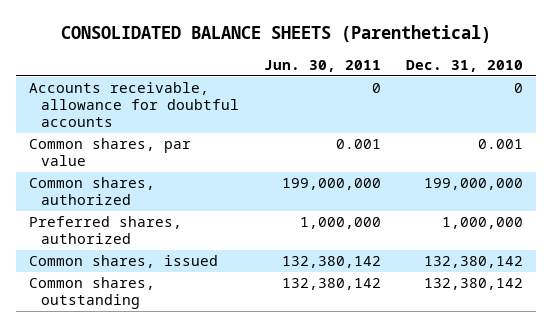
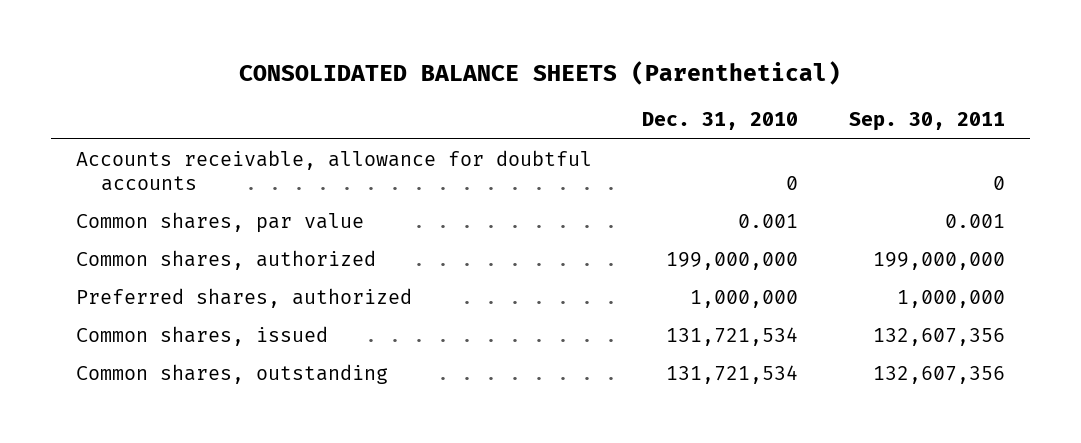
[264,59,382,72] Jun. 30, 2011 -> none
none -> [848,112,1005,132] Sep. 30, 2011
[424,256,524,269] 132,380,142 -> [666,326,799,346] 131,721,534
[424,278,524,291] 132,380,142 -> [666,364,799,384] 131,721,534

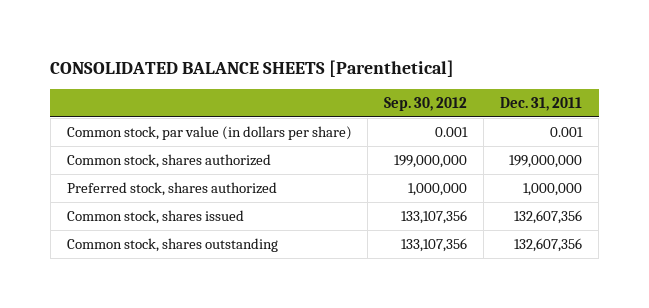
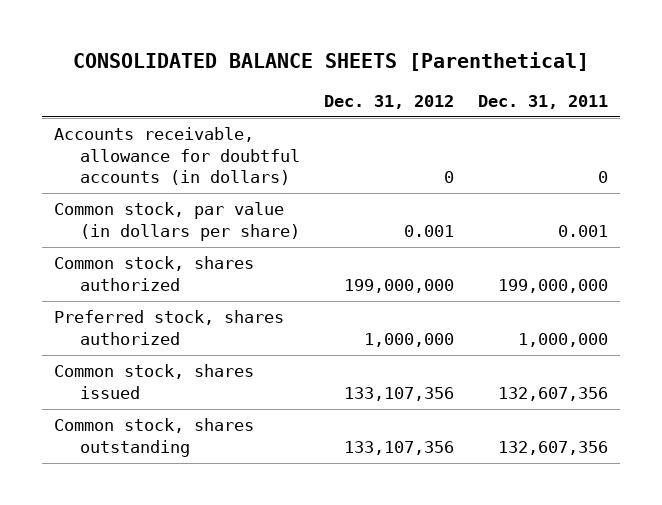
[384,96,468,111] Sep. 30, 2012 -> none
none -> [324,94,455,109] Dec. 31, 2012
none -> [53,127,300,186] Accounts receivable, allowance for doubtful accounts (in dollars)

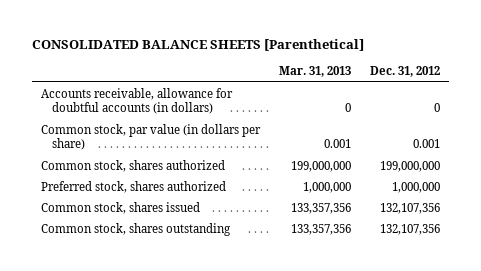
[478,94,609,109] Dec. 31, 2011 -> none
none -> [278,66,351,78] Mar. 31, 2013
[344,386,455,401] 133,107,356 -> [379,202,440,214] 132,107,356
[344,440,455,455] 133,107,356 -> [379,223,440,235] 132,107,356

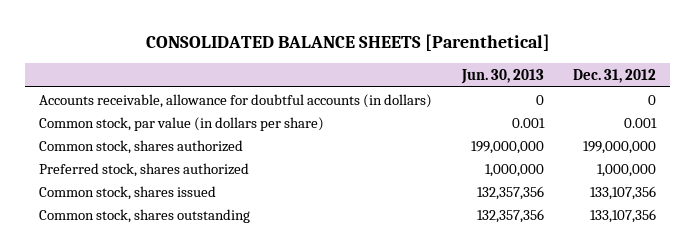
[278,66,351,78] Mar. 31, 2013 -> none
none -> [460,69,544,85] Jun. 30, 2013
[379,202,440,214] 132,107,356 -> [589,185,656,200] 133,107,356
[379,223,440,235] 132,107,356 -> [589,208,656,223] 133,107,356

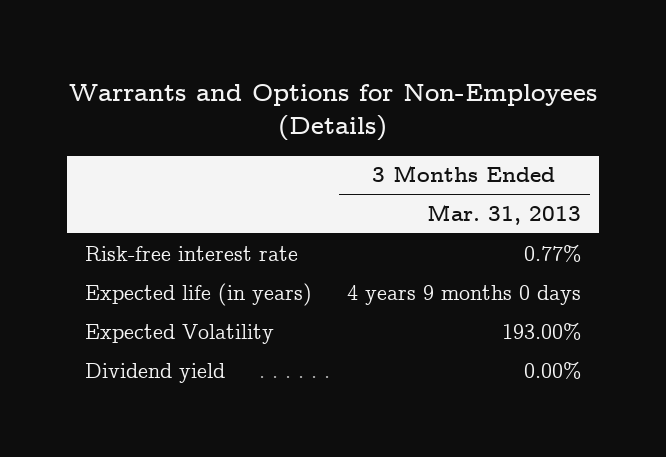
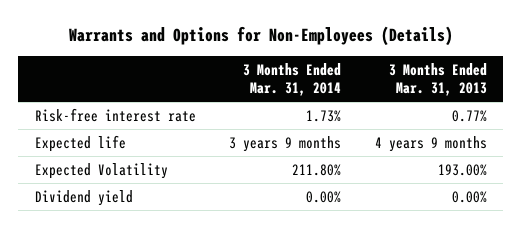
none -> [243,62,342,96] 3 Months Ended Mar. 31, 2014
[85,282,313,306] Expected life (in years) -> [34,134,126,152] Expected life
[347,284,582,305] 4 years 9 months 0 days -> [374,135,487,152] 4 years 9 months

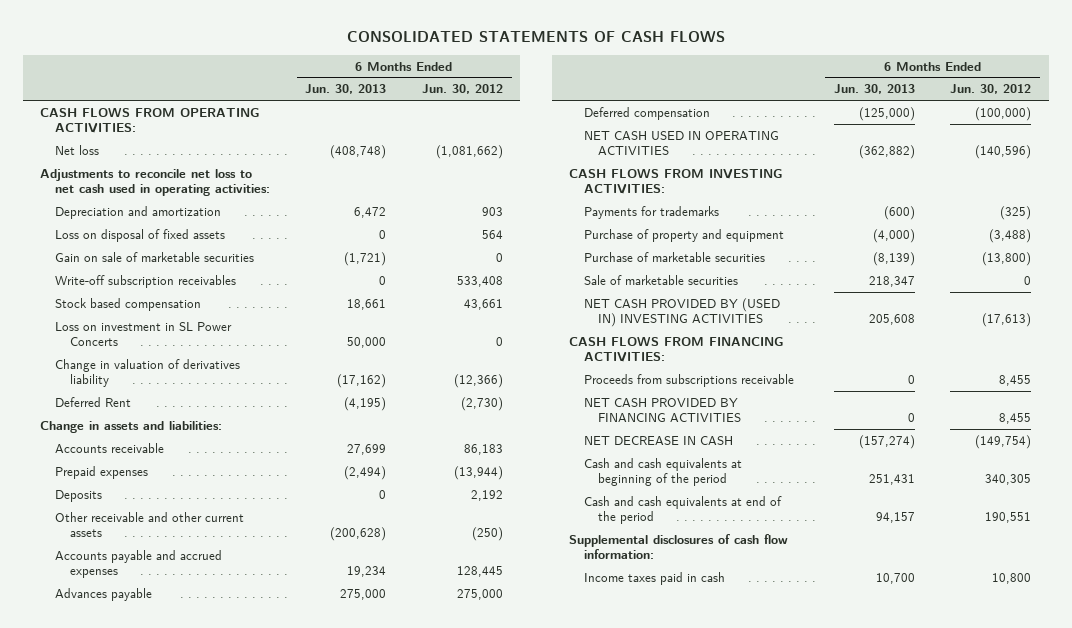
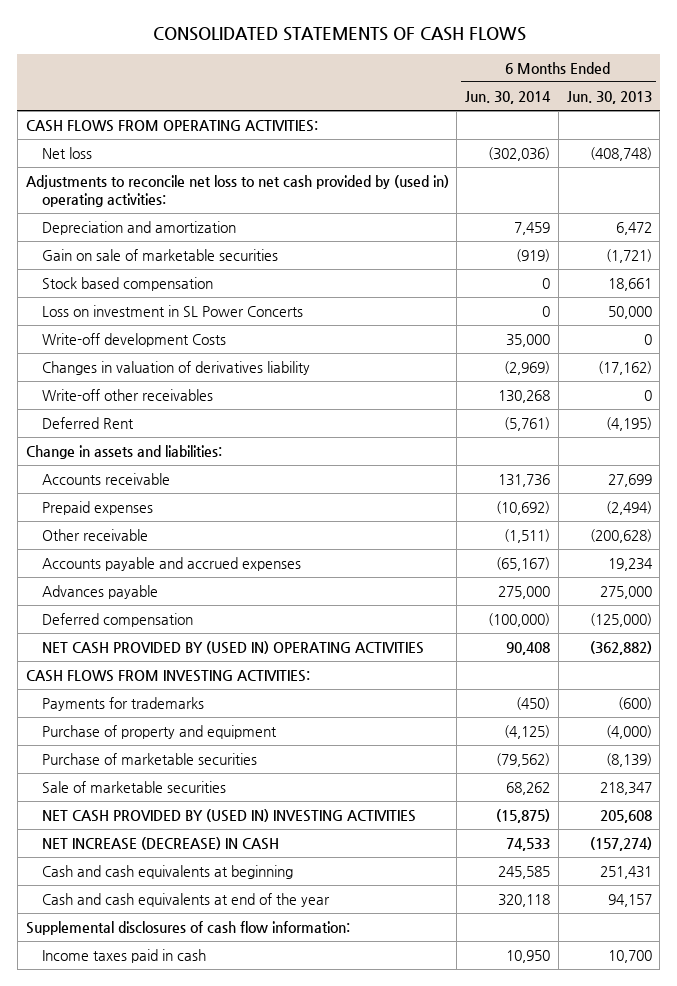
[421,84,503,95] Jun. 30, 2012 -> none
none -> [465,91,552,105] Jun. 30, 2014
[40,168,271,197] Adjustments to reconcile net loss to net cash used in operating activities: -> [25,175,449,207] Adjustments to reconcile net loss to net cash provided by (used in) operating activities:
[55,228,226,242] Loss on disposal of fixed assets -> none
[55,274,237,288] Write-off subscription receivables -> none
none -> [42,333,227,348] Write-off development Costs
[55,358,241,388] Change in valuation of derivatives liability -> [42,361,311,376] Changes in valuation of derivatives liability
none -> [42,389,214,402] Write-off other receivables
[55,489,103,502] Deposits -> none
[55,511,245,538] Other receivable and other current assets -> [42,529,149,542] Other receivable
[583,130,779,156] NET CASH USED IN OPERATING ACTIVITIES -> [42,641,425,655] NET CASH PROVIDED BY (USED IN) OPERATING ACTIVITIES
[569,336,785,363] CASH FLOWS FROM FINANCING ACTIVITIES: -> none
[583,373,794,387] Proceeds from subscriptions receivable -> none
[583,397,742,423] NET CASH PROVIDED BY FINANCING ACTIVITIES -> none
[583,435,733,445] NET DECREASE IN CASH -> [42,837,280,851] NET INCREASE (DECREASE) IN CASH
[583,457,742,487] Cash and cash equivalents at beginning of the period -> [42,865,294,880] Cash and cash equivalents at beginning
[583,495,782,525] Cash and cash equivalents at end of the period -> [42,893,331,908] Cash and cash equivalents at end of the year

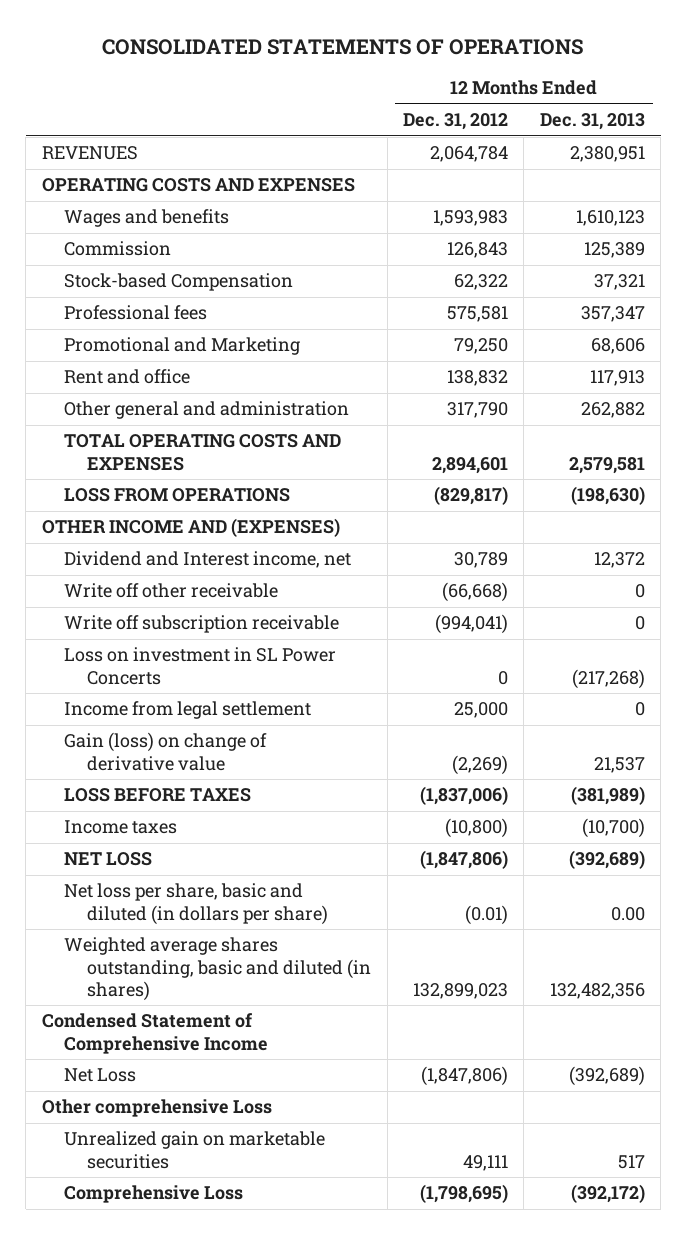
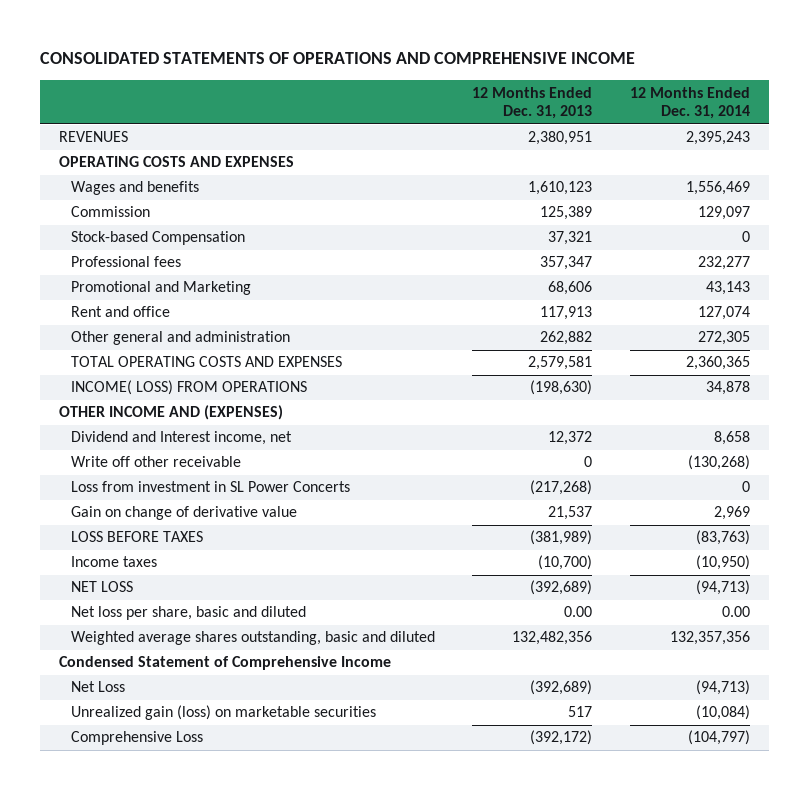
[102,38,584,55] CONSOLIDATED STATEMENTS OF OPERATIONS -> [39,52,635,65] CONSOLIDATED STATEMENTS OF OPERATIONS AND COMPREHENSIVE INCOME
[402,113,508,131] Dec. 31, 2012 -> none
none -> [629,86,750,120] 12 Months Ended Dec. 31, 2014
[64,488,291,503] LOSS FROM OPERATIONS -> [70,380,307,396] INCOME( LOSS) FROM OPERATIONS
[64,615,340,634] Write off subscription receivable -> none
[64,701,312,720] Income from legal settlement -> none
[64,647,337,685] Loss on investment in SL Power Concerts -> [70,481,350,493] Loss from investment in SL Power Concerts
[64,732,268,771] Gain (loss) on change of derivative value -> [70,506,297,521] Gain on change of derivative value
[64,883,329,925] Net loss per share, basic and diluted (in dollars per share) -> [70,606,306,621] Net loss per share, basic and diluted
[64,937,372,1001] Weighted average shares outstanding, basic and diluted (in shares) -> [70,631,435,646] Weighted average shares outstanding, basic and diluted
[41,1099,272,1118] Other comprehensive Loss -> none
[64,1131,326,1169] Unrealized gain on marketable securities -> [70,705,376,721] Unrealized gain (loss) on marketable securities

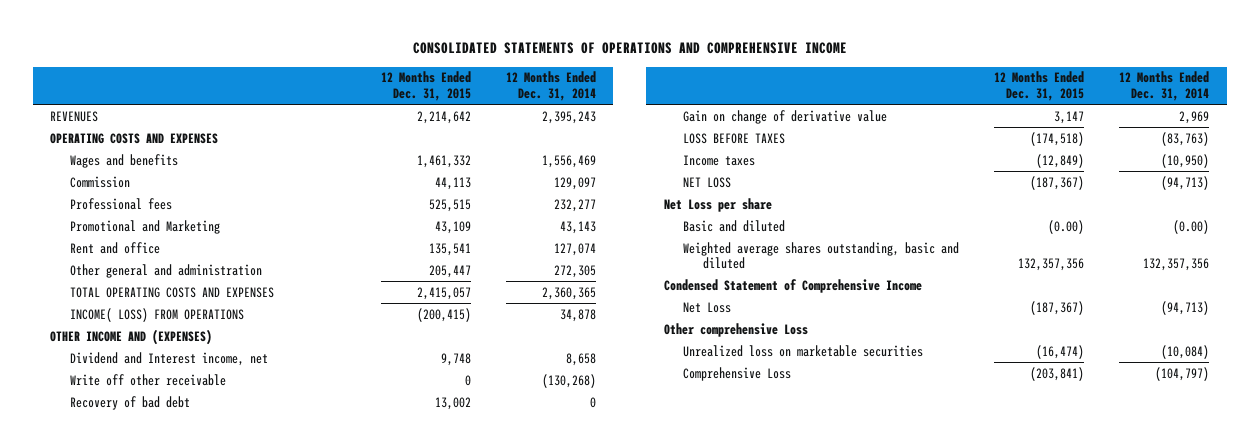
[472,86,593,120] 12 Months Ended Dec. 31, 2013 -> none
none -> [380,71,471,101] 12 Months Ended Dec. 31, 2015
[70,231,245,246] Stock-based Compensation -> none
[70,481,350,493] Loss from investment in SL Power Concerts -> none
none -> [69,395,190,410] Recovery of bad debt
none -> [663,197,772,212] Net Loss per share
[70,606,306,621] Net loss per share, basic and diluted -> [683,219,786,232] Basic and diluted
[721,606,750,618] 0.00 -> [1173,219,1210,234] (0.00)
none -> [663,322,808,337] Other comprehensive Loss
[70,705,376,721] Unrealized gain (loss) on marketable securities -> [683,344,924,357] Unrealized loss on marketable securities

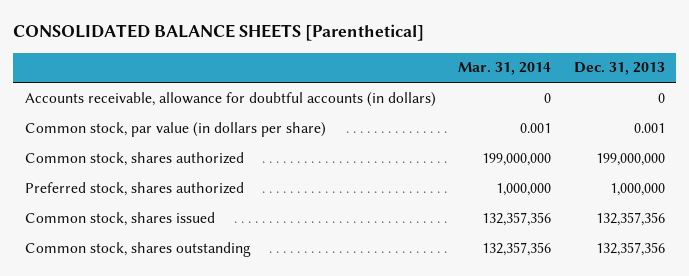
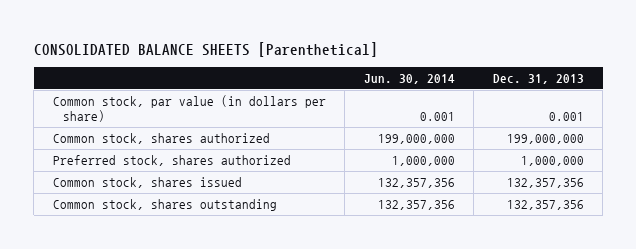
[458,62,552,76] Mar. 31, 2014 -> none
none -> [363,74,455,85] Jun. 30, 2014
[24,91,436,107] Accounts receivable, allowance for doubtful accounts (in dollars) -> none

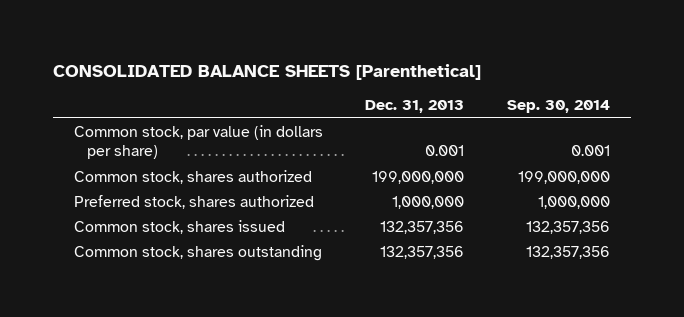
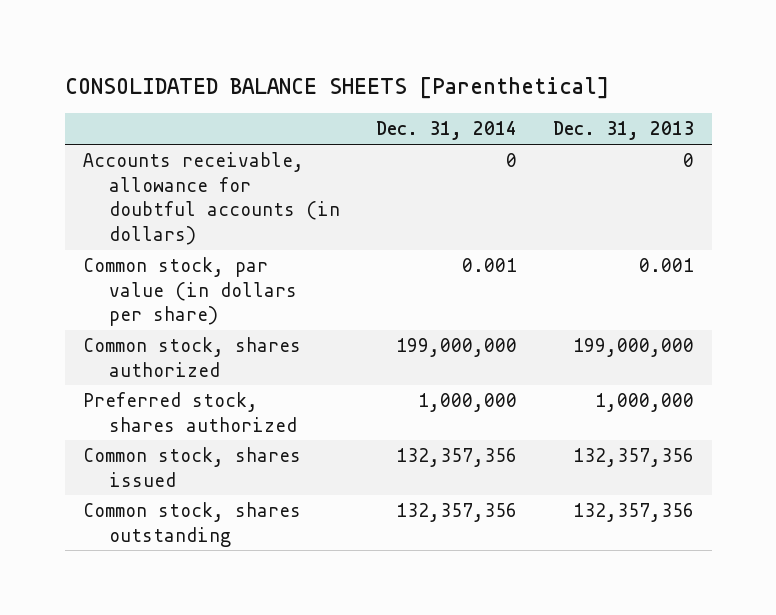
[506,100,610,114] Sep. 30, 2014 -> none
none -> [375,121,517,141] Dec. 31, 2014
none -> [82,151,340,246] Accounts receivable, allowance for doubtful accounts (in dollars)

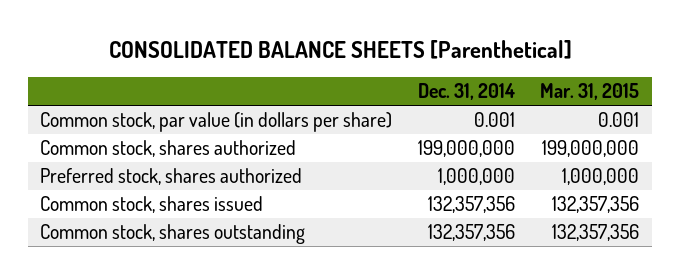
[552,121,694,141] Dec. 31, 2013 -> none
none -> [540,83,640,101] Mar. 31, 2015
[82,151,340,246] Accounts receivable, allowance for doubtful accounts (in dollars) -> none

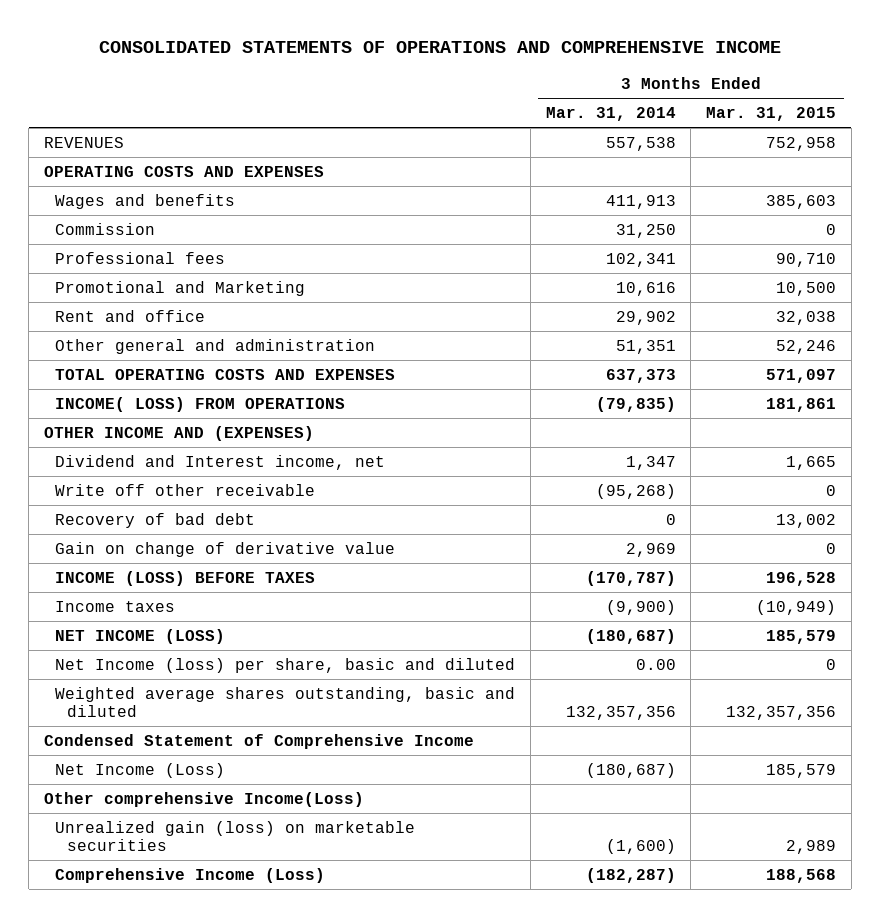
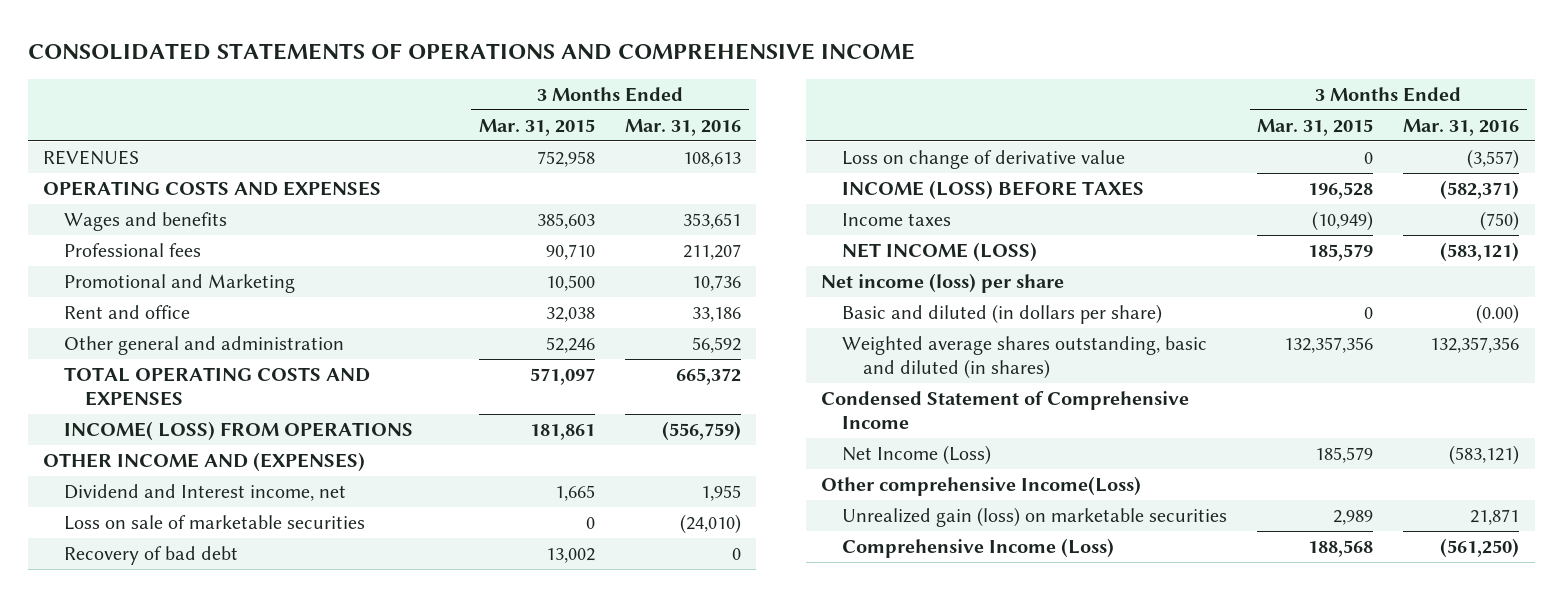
[545,107,676,122] Mar. 31, 2014 -> none
none -> [625,118,742,136] Mar. 31, 2016
[55,222,156,235] Commission -> none
[55,483,316,496] Write off other receivable -> none
none -> [63,514,365,530] Loss on sale of marketable securities
[55,541,396,557] Gain on change of derivative value -> [842,149,1126,169] Loss on change of derivative value
none -> [821,272,1065,293] Net income (loss) per share
[55,657,516,673] Net Income (loss) per share, basic and diluted -> [842,303,1163,324] Basic and diluted (in dollars per share)
[55,686,516,718] Weighted average shares outstanding, basic and diluted -> [842,335,1208,380] Weighted average shares outstanding, basic and diluted (in shares)

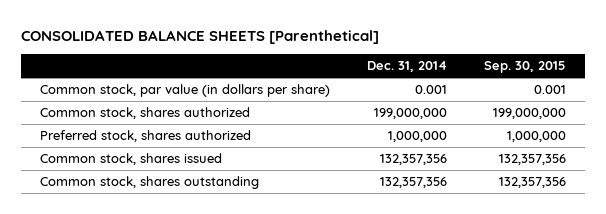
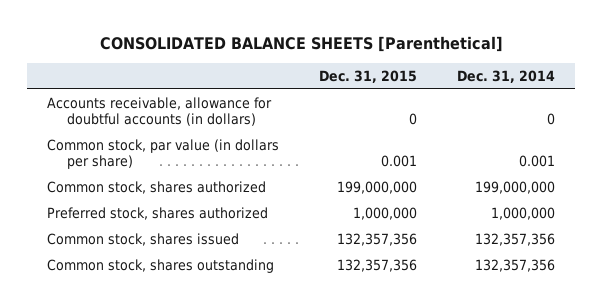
[484,61,567,74] Sep. 30, 2015 -> none
none -> [319,69,418,83] Dec. 31, 2015
none -> [47,97,273,127] Accounts receivable, allowance for doubtful accounts (in dollars)

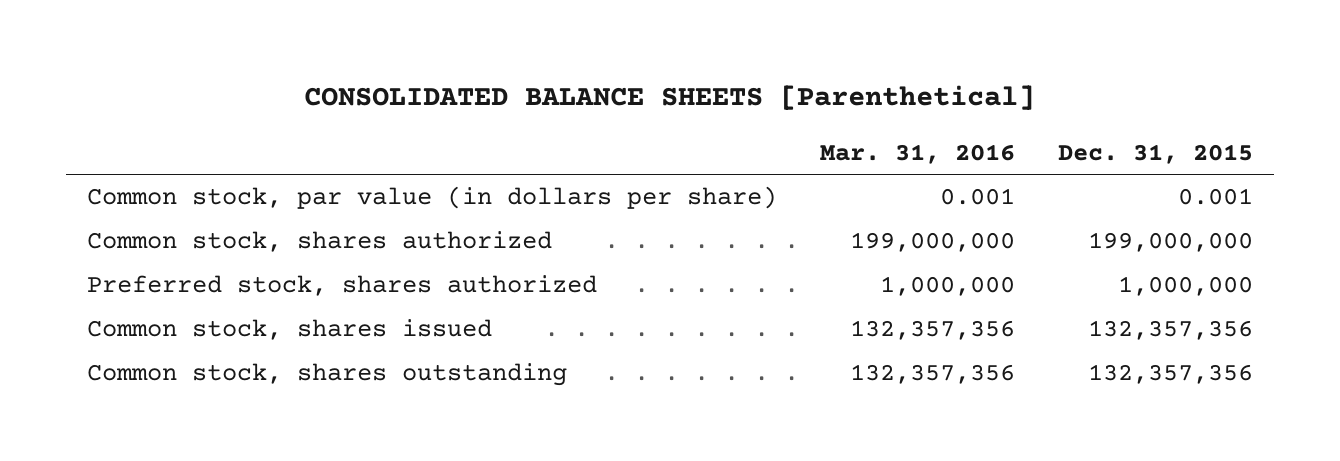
[457,69,556,83] Dec. 31, 2014 -> none
none -> [820,143,1016,164] Mar. 31, 2016
[47,97,273,127] Accounts receivable, allowance for doubtful accounts (in dollars) -> none

